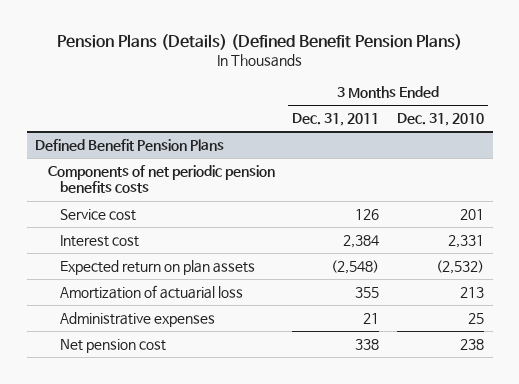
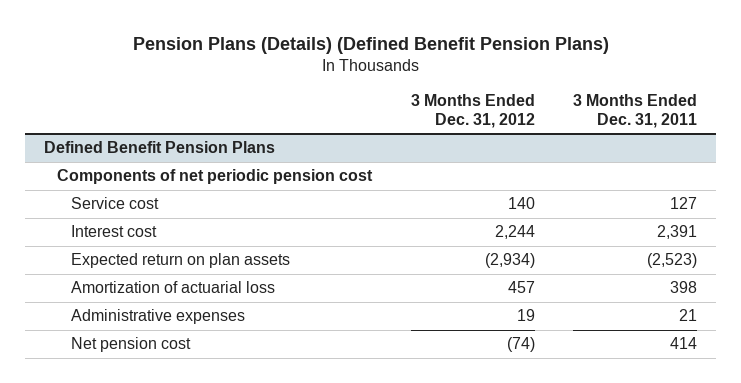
[396,113,484,127] Dec. 31, 2010 -> none
none -> [410,93,535,129] 3 Months Ended Dec. 31, 2012
[47,164,275,194] Components of net periodic pension benefits costs -> [57,169,374,185] Components of net periodic pension cost
[355,208,380,220] 126 -> [670,197,698,210] 127
[343,234,380,248] 2,384 -> [657,225,698,240] 2,391
[331,259,380,274] (2,548) -> [647,253,698,269] (2,523)
[355,286,380,298] 355 -> [670,281,698,294] 398
[355,338,380,350] 338 -> [670,337,698,350] 414

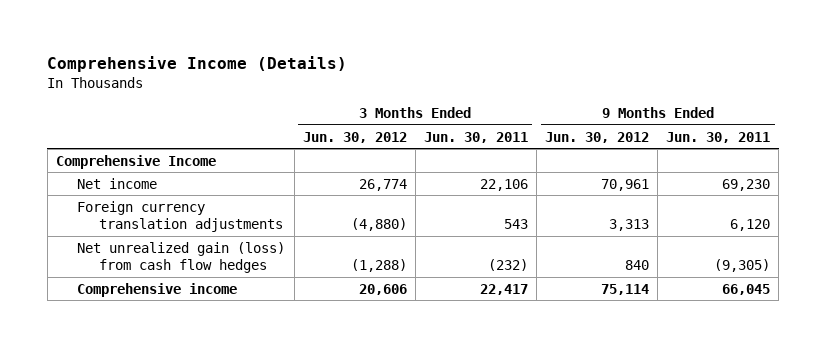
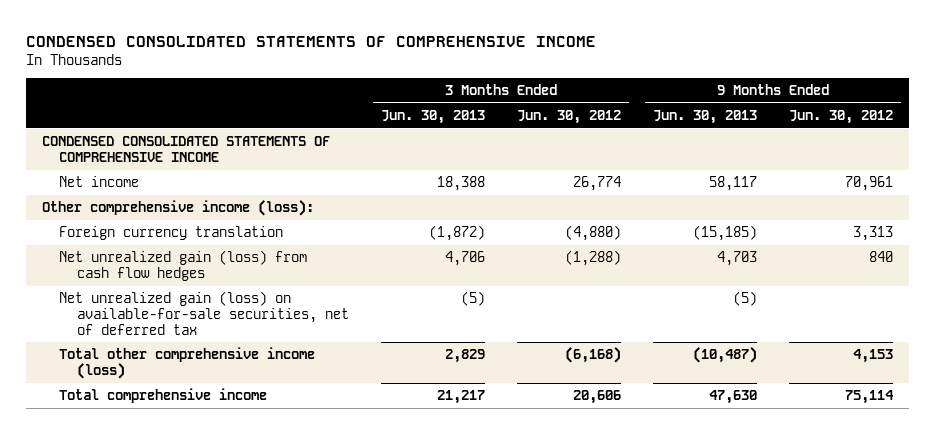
[47,55,348,72] Comprehensive Income (Details) -> [25,35,596,47] CONDENSED CONSOLIDATED STATEMENTS OF COMPREHENSIVE INCOME
[423,131,528,143] Jun. 30, 2011 -> none
[666,131,771,143] Jun. 30, 2011 -> none
none -> [380,110,485,125] Jun. 30, 2013
none -> [652,110,757,125] Jun. 30, 2013
[55,154,216,169] Comprehensive Income -> none
none -> [41,136,330,162] CONDENSED CONSOLIDATED STATEMENTS OF COMPREHENSIVE INCOME
none -> [41,200,314,217] Other comprehensive income (loss):
[77,200,284,232] Foreign currency translation adjustments -> [59,226,284,241] Foreign currency translation
none -> [59,291,349,335] Net unrealized gain (loss) on available-for-sale securities, net of deferred tax
none -> [59,347,316,379] Total other comprehensive income (loss)
[77,282,238,297] Comprehensive income -> [59,388,268,404] Total comprehensive income

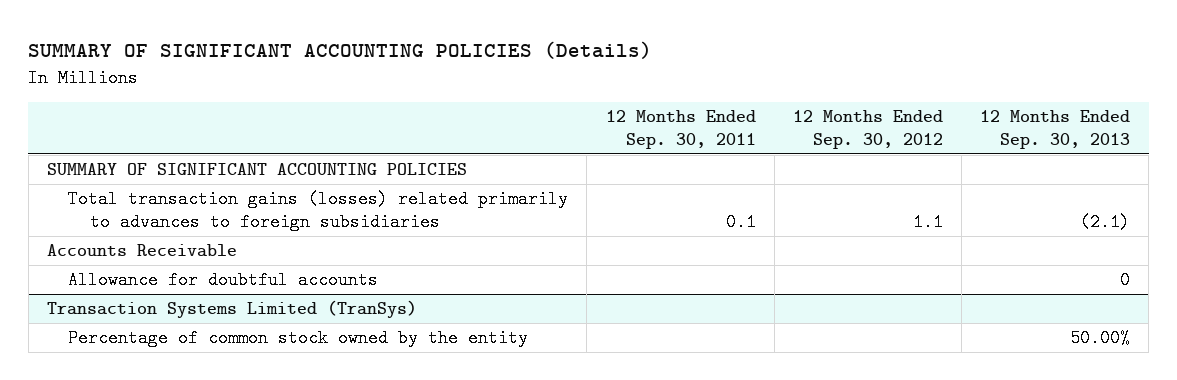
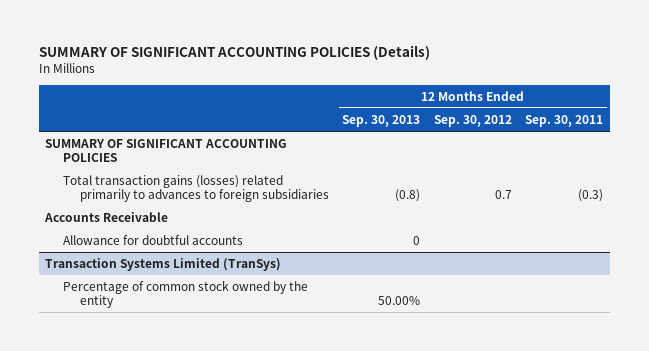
[725,213,756,232] 0.1 -> [578,189,604,203] (0.3)
[912,213,943,232] 1.1 -> [494,190,512,200] 0.7
[1080,213,1131,232] (2.1) -> [395,189,421,203] (0.8)

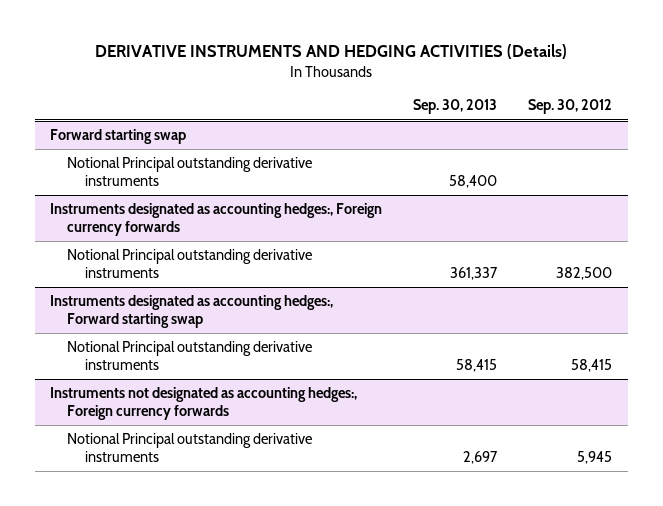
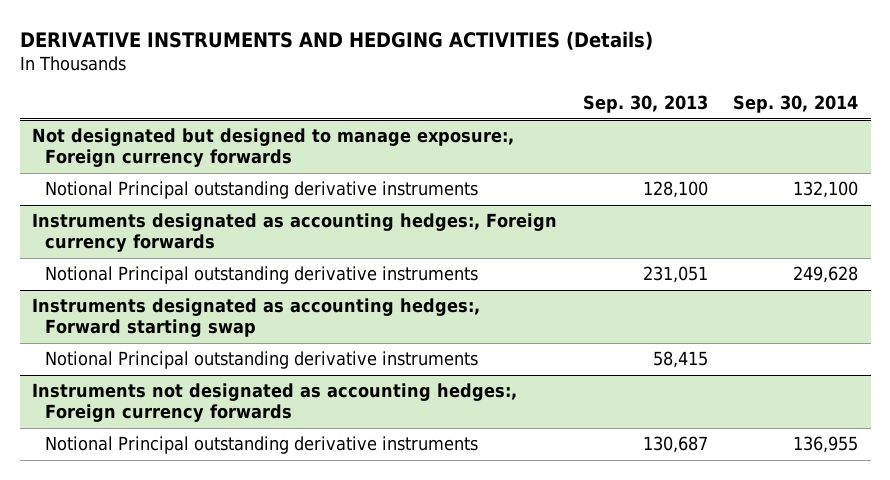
[528,99,613,115] Sep. 30, 2012 -> none
none -> [732,95,858,114] Sep. 30, 2014
[50,129,187,145] Forward starting swap -> none
none -> [32,128,515,168] Not designated but designed to manage exposure:, Foreign currency forwards
[449,174,498,188] 58,400 -> [642,181,708,199] 128,100
[450,266,499,280] 361,337 -> [642,266,708,284] 231,051
[463,450,499,464] 2,697 -> [642,436,708,454] 130,687

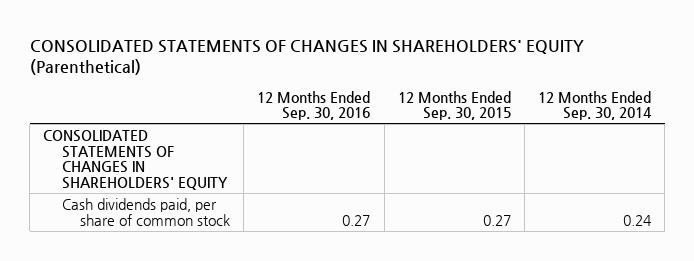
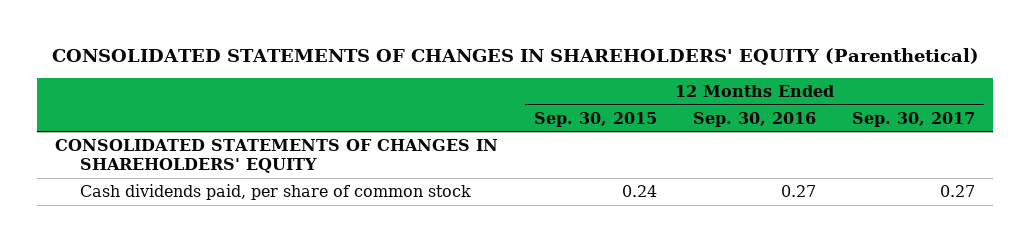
[538,90,653,121] 12 Months Ended Sep. 30, 2014 -> none
none -> [852,111,976,127] Sep. 30, 2017
[482,214,511,226] 0.27 -> [622,185,658,198] 0.24

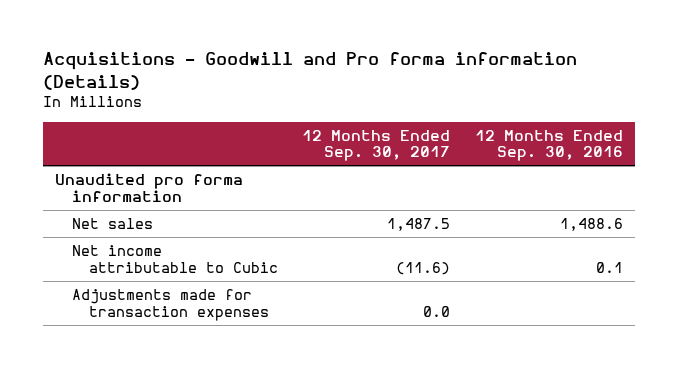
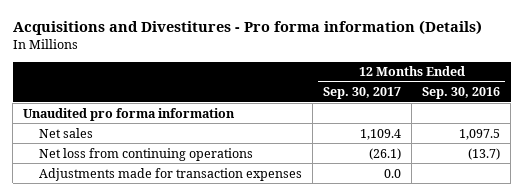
[43,52,578,90] Acquisitions - Goodwill and Pro forma information (Details) -> [12,20,482,36] Acquisitions and Divestitures - Pro forma information (Details)
[72,244,279,273] Net income attributable to Cubic -> none
[387,217,451,231] 1,487.5 -> [360,128,402,140] 1,109.4
[559,217,623,231] 1,488.6 -> [459,128,501,140] 1,097.5
none -> [39,147,254,161] Net loss from continuing operations

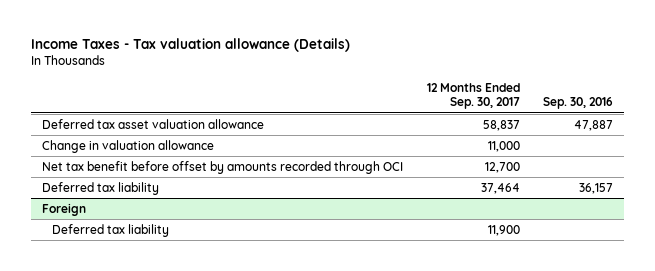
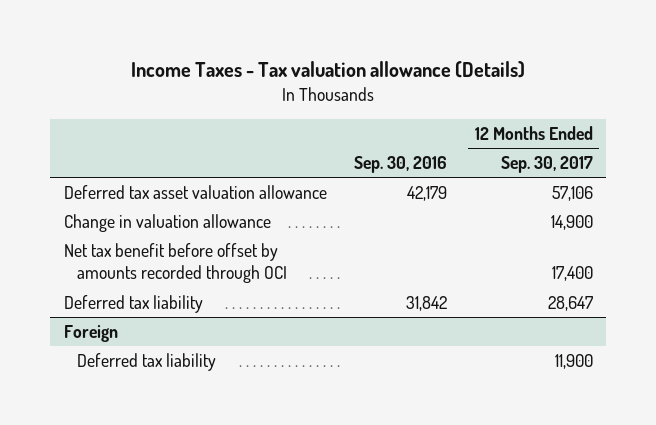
[482,119,520,131] 58,837 -> [551,186,593,202] 57,106
[573,119,613,131] 47,887 -> [407,186,448,202] 42,179
[487,140,520,152] 11,000 -> [550,215,593,231] 14,900
[484,161,520,173] 12,700 -> [551,266,593,282] 17,400
[480,182,520,194] 37,464 -> [547,296,593,312] 28,647
[578,182,613,194] 36,157 -> [406,296,448,312] 31,842

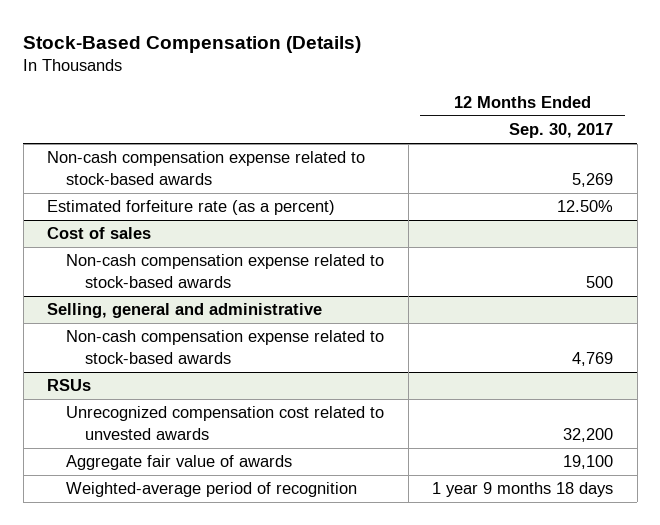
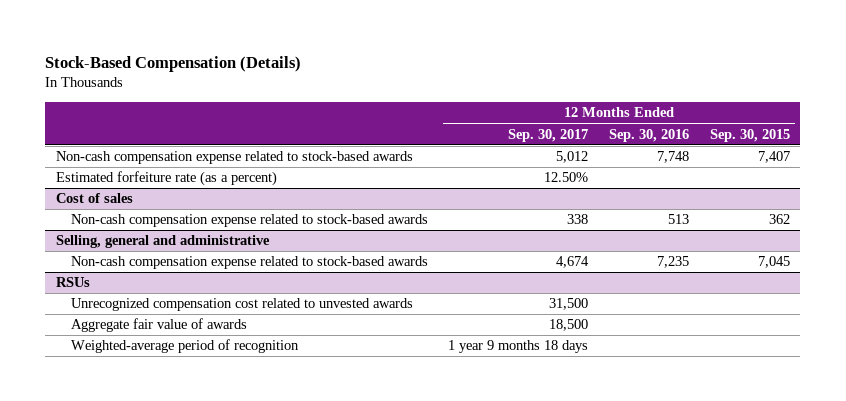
none -> [609,128,690,142] Sep. 30, 2016
none -> [709,128,790,142] Sep. 30, 2015
[572,172,614,187] 5,269 -> [556,151,589,164] 5,012
[586,275,614,288] 500 -> [567,214,589,225] 338
[572,351,614,366] 4,769 -> [556,256,590,269] 4,674
[563,427,614,442] 32,200 -> [549,298,589,311] 31,500
[563,455,614,470] 19,100 -> [549,319,589,332] 18,500

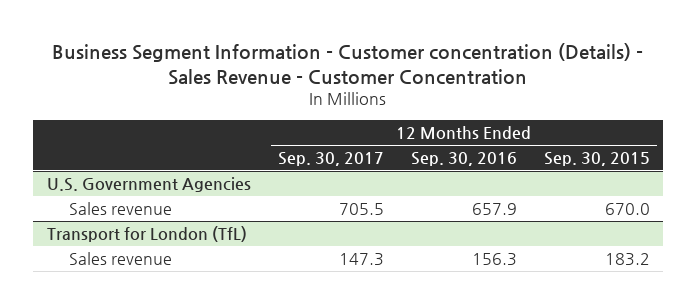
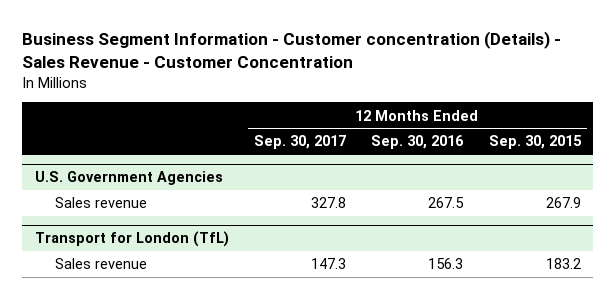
[338,202,384,215] 705.5 -> [311,197,347,209] 327.8
[471,202,517,215] 657.9 -> [428,197,465,209] 267.5
[604,202,650,215] 670.0 -> [545,197,581,209] 267.9

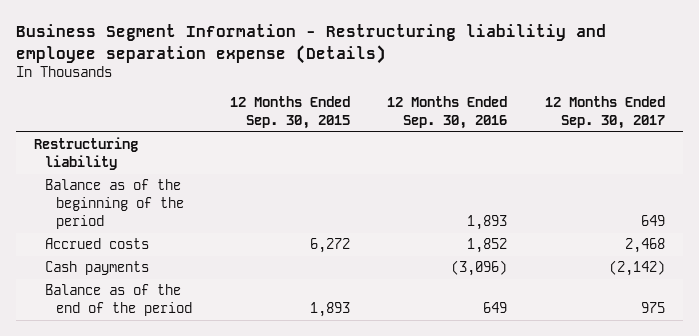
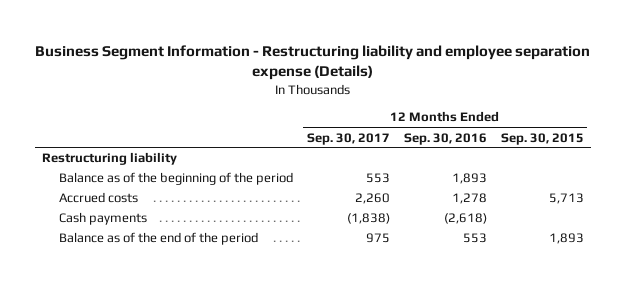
[15,24,606,64] Business Segment Information - Restructuring liabilitiy and employee separation expense (Details) -> [34,44,590,80] Business Segment Information - Restructuring liability and employee separation expense (Details)
[640,214,665,226] 649 -> [365,173,390,184] 553
[309,238,350,254] 6,272 -> [548,193,584,205] 5,713
[467,238,508,254] 1,852 -> [451,193,487,205] 1,278
[624,238,665,254] 2,468 -> [354,193,390,205] 2,260
[451,260,508,277] (3,096) -> [443,213,487,225] (2,618)
[608,260,665,277] (2,142) -> [346,213,390,225] (1,838)
[483,302,508,314] 649 -> [462,233,487,244] 553

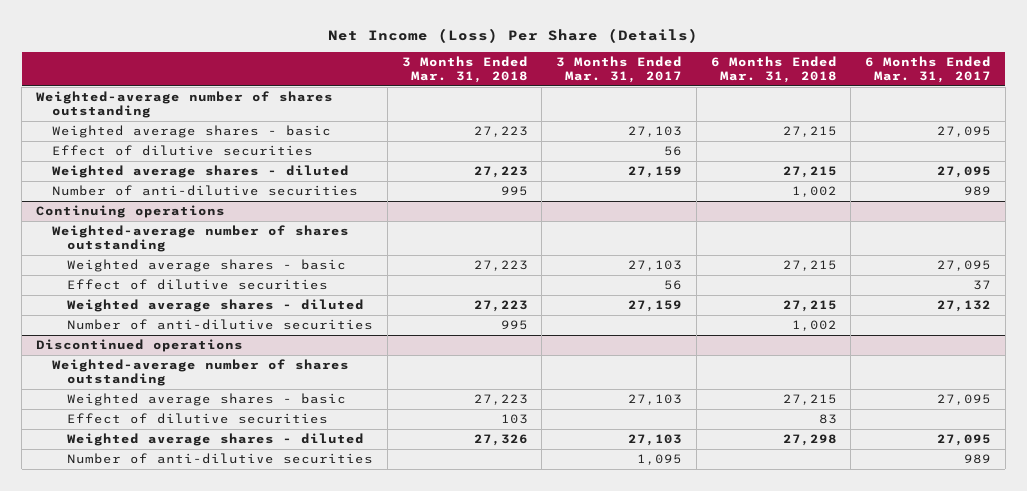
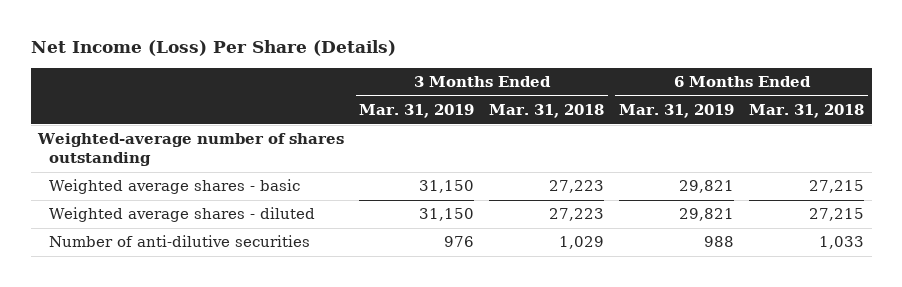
[556,55,683,83] 3 Months Ended Mar. 31, 2017 -> none
[865,55,992,83] 6 Months Ended Mar. 31, 2017 -> none
none -> [359,104,475,119] Mar. 31, 2019
none -> [619,104,735,119] Mar. 31, 2019
[51,145,313,157] Effect of dilutive securities -> none
[35,205,225,219] Continuing operations -> none
[51,225,349,253] Weighted-average number of shares outstanding -> none
[67,259,347,273] Weighted average shares - basic -> none
[67,279,329,291] Effect of dilutive securities -> none
[67,299,365,313] Weighted average shares - diluted -> none
[67,319,374,331] Number of anti-dilutive securities -> none
[35,339,243,353] Discontinued operations -> none
[51,359,349,387] Weighted-average number of shares outstanding -> none
[67,393,347,407] Weighted average shares - basic -> none
[67,413,329,425] Effect of dilutive securities -> none
[67,433,365,447] Weighted average shares - diluted -> none
[67,453,374,465] Number of anti-dilutive securities -> none
[500,186,528,197] 995 -> [559,236,605,250] 1,029
[791,186,837,198] 1,002 -> [819,236,865,250] 1,033

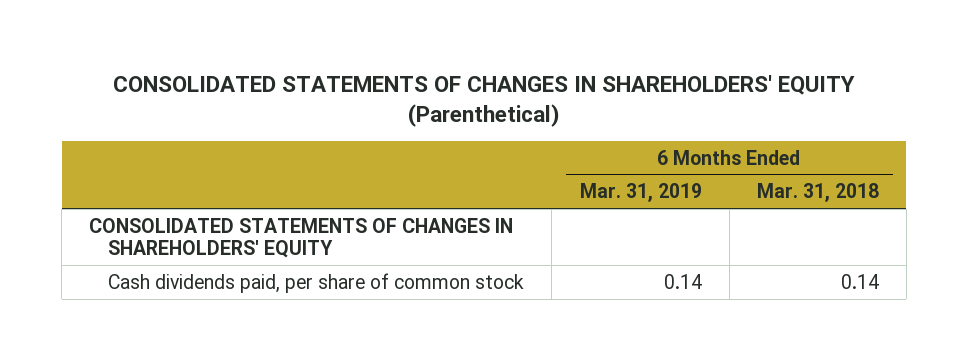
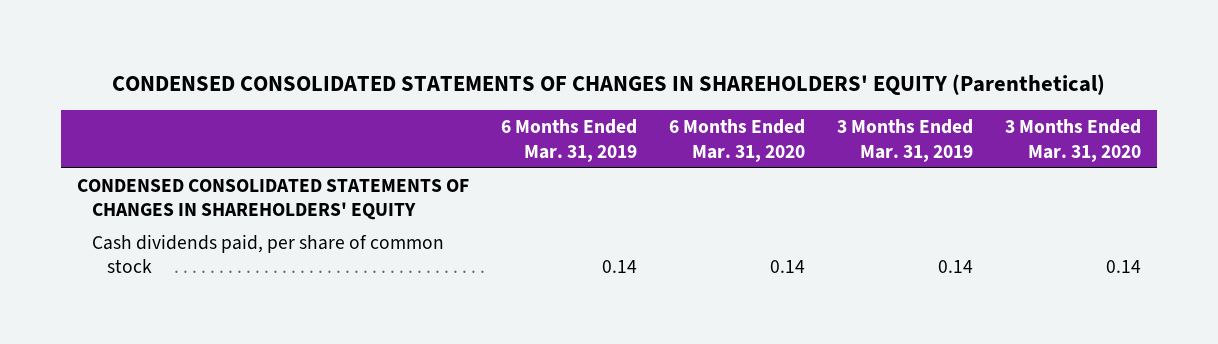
[113,74,856,127] CONSOLIDATED STATEMENTS OF CHANGES IN SHAREHOLDERS' EQUITY (Parenthetical) -> [111,74,1105,96] CONDENSED CONSOLIDATED STATEMENTS OF CHANGES IN SHAREHOLDERS' EQUITY (Parenthetical)
[756,183,879,203] Mar. 31, 2018 -> none
none -> [668,119,805,162] 6 Months Ended Mar. 31, 2020
none -> [836,119,973,162] 3 Months Ended Mar. 31, 2019
none -> [1004,119,1141,162] 3 Months Ended Mar. 31, 2020
[89,217,514,258] CONSOLIDATED STATEMENTS OF CHANGES IN SHAREHOLDERS' EQUITY -> [76,178,469,221] CONDENSED CONSOLIDATED STATEMENTS OF CHANGES IN SHAREHOLDERS' EQUITY

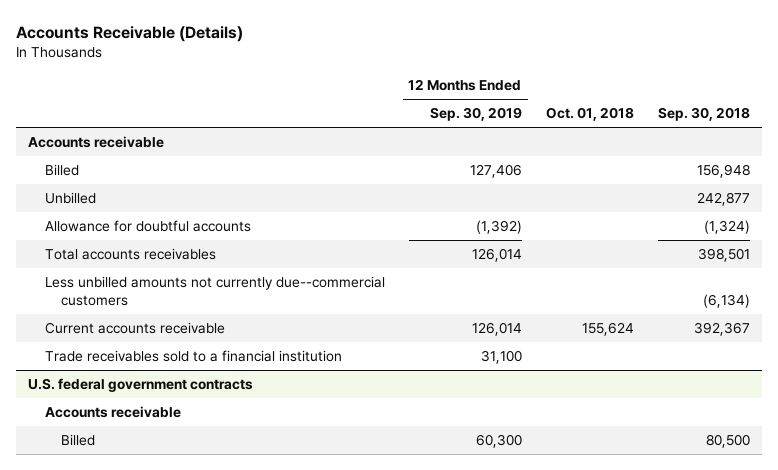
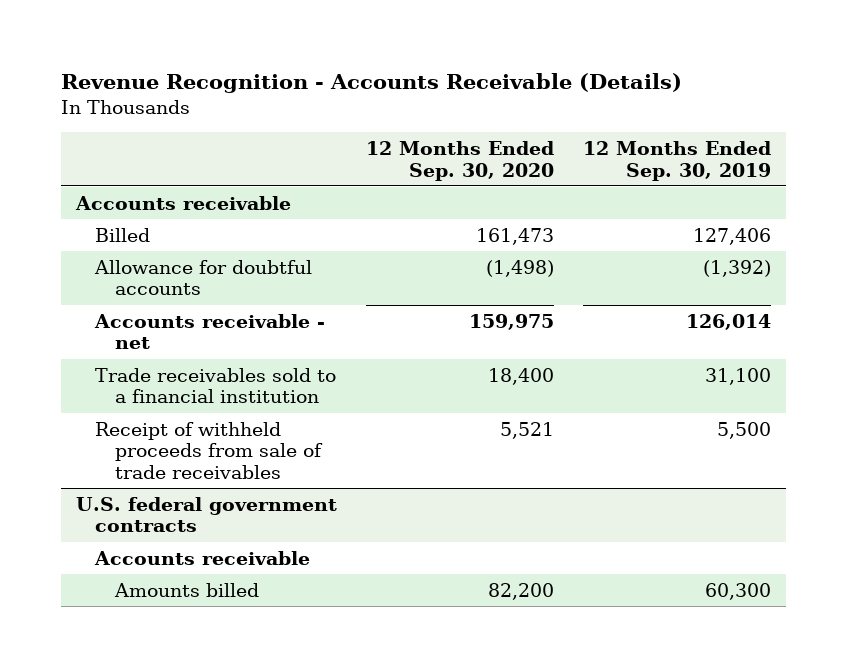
[16,26,244,43] Accounts Receivable (Details) -> [60,73,682,94] Revenue Recognition - Accounts Receivable (Details)
[545,107,634,122] Oct. 01, 2018 -> none
[657,107,750,122] Sep. 30, 2018 -> none
none -> [365,141,554,181] 12 Months Ended Sep. 30, 2020
[44,191,96,204] Unbilled -> none
[44,247,216,260] Total accounts receivables -> none
[44,275,385,307] Less unbilled amounts not currently due--commercial customers -> none
[44,321,225,334] Current accounts receivable -> [94,313,326,350] Accounts receivable - net
none -> [95,421,324,479] Receipt of withheld proceeds from sale of trade receivables
[60,433,95,446] Billed -> [114,582,260,597] Amounts billed

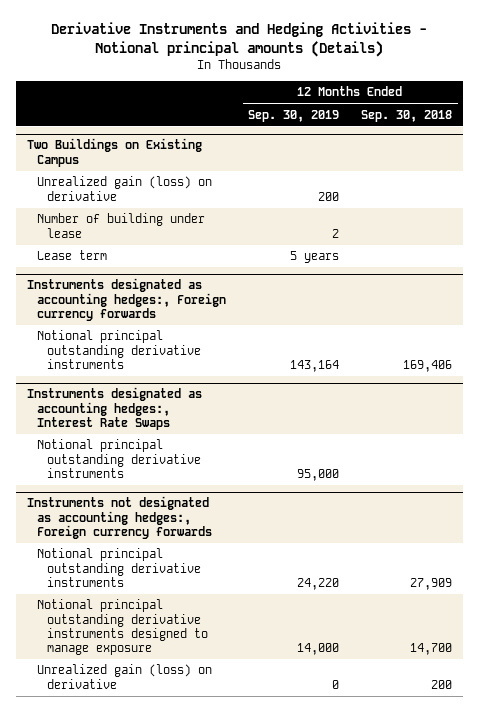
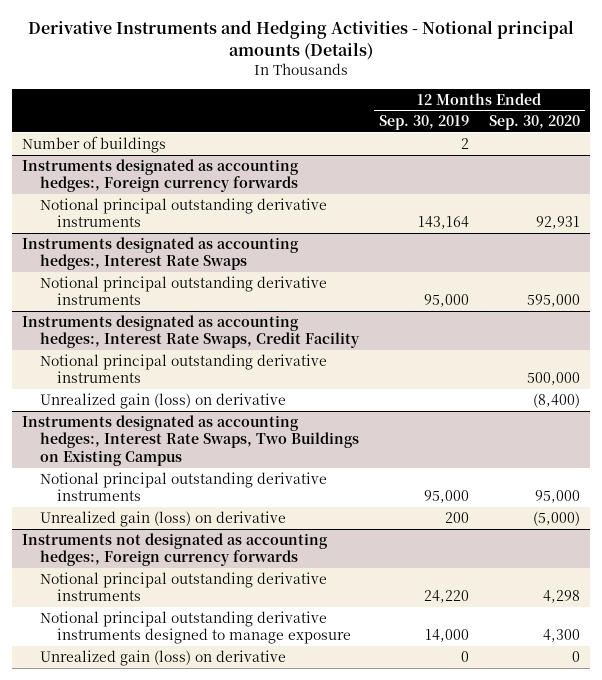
[361,109,453,122] Sep. 30, 2018 -> none
none -> [488,115,580,131] Sep. 30, 2020
[26,138,202,167] Two Buildings on Existing Campus -> none
[36,176,212,201] Unrealized gain (loss) on derivative -> none
[36,250,107,261] Lease term -> none
[36,213,205,238] Number of building under lease -> [22,135,167,153] Number of buildings
none -> [22,314,360,349] Instruments designated as accounting hedges:, Interest Rate Swaps, Credit Facility
none -> [39,353,327,384] Notional principal outstanding derivative instruments
none -> [39,392,286,409] Unrealized gain (loss) on derivative
none -> [22,414,359,466] Instruments designated as accounting hedges:, Interest Rate Swaps, Two Buildings on Existing Campus
none -> [39,471,327,502] Notional principal outstanding derivative instruments
none -> [39,510,286,527] Unrealized gain (loss) on derivative

